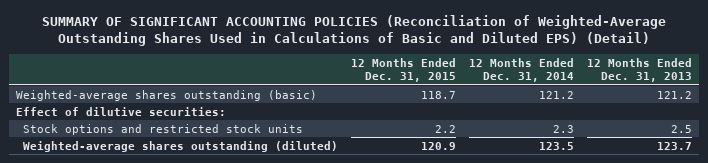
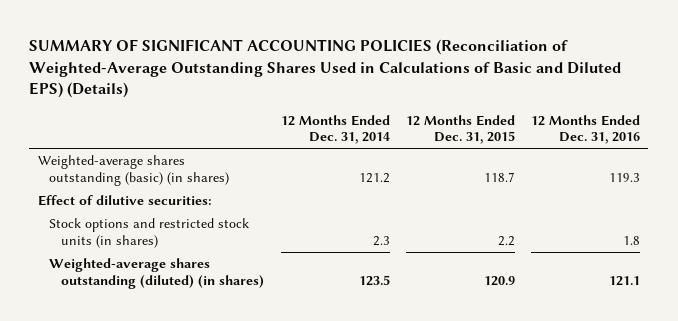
[41,15,666,47] SUMMARY OF SIGNIFICANT ACCOUNTING POLICIES (Reconciliation of Weighted-Average Outstanding Shares Used in Calculations of Basic and Diluted EPS) (Detail) -> [29,39,622,99] SUMMARY OF SIGNIFICANT ACCOUNTING POLICIES (Reconciliation of Weighted-Average Outstanding Shares Used in Calculations of Basic and Diluted EPS) (Details)
[587,57,693,83] 12 Months Ended Dec. 31, 2013 -> none
none -> [531,114,641,145] 12 Months Ended Dec. 31, 2016
[15,89,317,101] Weighted-average shares outstanding (basic) -> [37,155,230,186] Weighted-average shares outstanding (basic) (in shares)
[23,123,304,135] Stock options and restricted stock units -> [49,218,250,248] Stock options and restricted stock units (in shares)
[23,140,339,152] Weighted-average shares outstanding (diluted) -> [49,258,265,289] Weighted-average shares outstanding (diluted) (in shares)

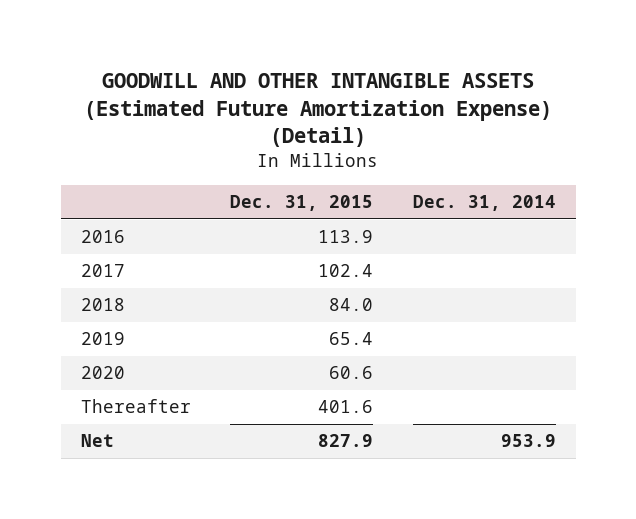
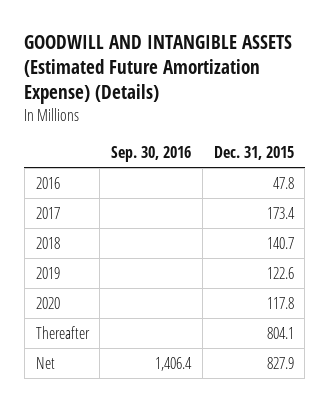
[84,73,553,148] GOODWILL AND OTHER INTANGIBLE ASSETS (Estimated Future Amortization Expense) (Detail) -> [24,35,293,105] GOODWILL AND INTANGIBLE ASSETS (Estimated Future Amortization Expense) (Details)
[412,195,556,212] Dec. 31, 2014 -> none
none -> [111,146,192,163] Sep. 30, 2016
[318,230,374,244] 113.9 -> [272,176,294,189] 47.8
[318,264,374,278] 102.4 -> [266,206,295,219] 173.4
[329,298,374,312] 84.0 -> [266,236,294,249] 140.7
[329,332,374,346] 65.4 -> [266,266,294,279] 122.6
[329,366,374,380] 60.6 -> [266,296,294,309] 117.8
[318,400,374,414] 401.6 -> [266,326,294,339] 804.1

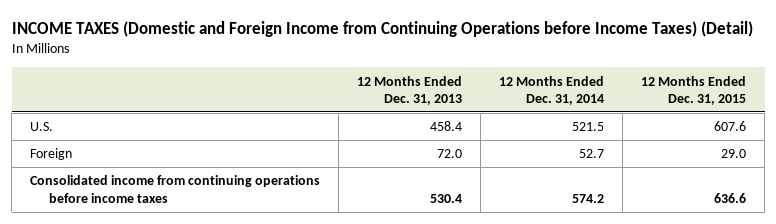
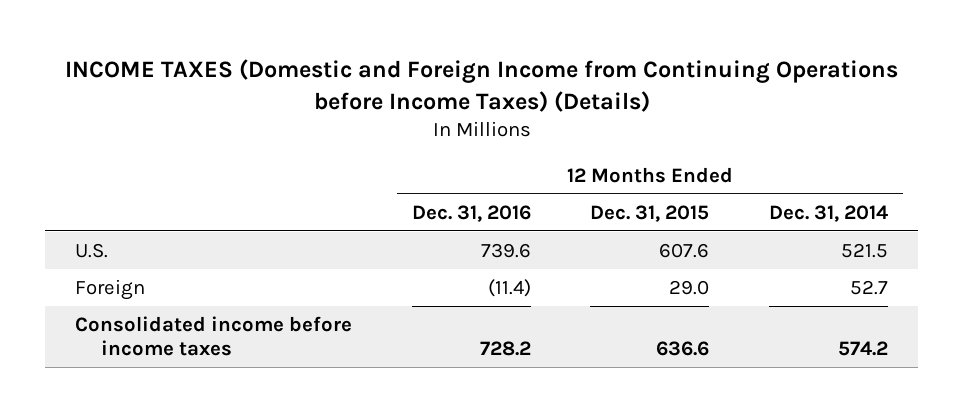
[11,20,753,37] INCOME TAXES (Domestic and Foreign Income from Continuing Operations before Income Taxes) (Detail) -> [64,59,898,112] INCOME TAXES (Domestic and Foreign Income from Continuing Operations before Income Taxes) (Details)
[357,75,463,105] 12 Months Ended Dec. 31, 2013 -> none
none -> [411,204,531,222] Dec. 31, 2016
[30,175,321,203] Consolidated income from continuing operations before income taxes -> [75,315,353,357] Consolidated income before income taxes

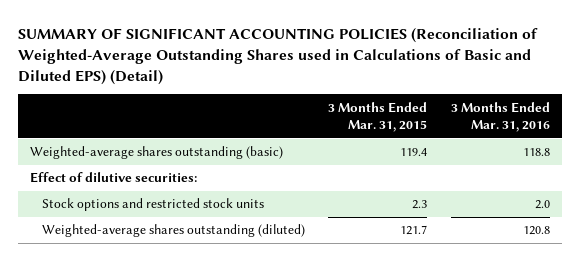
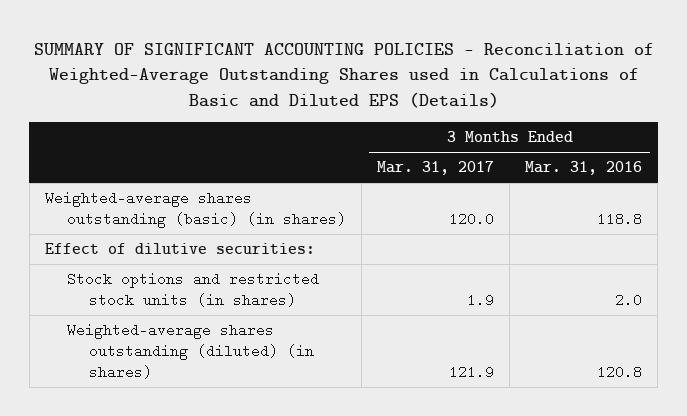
[18,28,539,85] SUMMARY OF SIGNIFICANT ACCOUNTING POLICIES (Reconciliation of Weighted-Average Outstanding Shares used in Calculations of Basic and Diluted EPS) (Detail) -> [33,42,654,108] SUMMARY OF SIGNIFICANT ACCOUNTING POLICIES - Reconciliation of Weighted-Average Outstanding Shares used in Calculations of Basic and Diluted EPS (Details)
[328,101,428,132] 3 Months Ended Mar. 31, 2015 -> none
none -> [377,161,495,176] Mar. 31, 2017
[30,146,284,160] Weighted-average shares outstanding (basic) -> [44,191,347,229] Weighted-average shares outstanding (basic) (in shares)
[41,198,264,212] Stock options and restricted stock units -> [67,272,320,308] Stock options and restricted stock units (in shares)
[41,224,305,238] Weighted-average shares outstanding (diluted) -> [67,323,315,379] Weighted-average shares outstanding (diluted) (in shares)

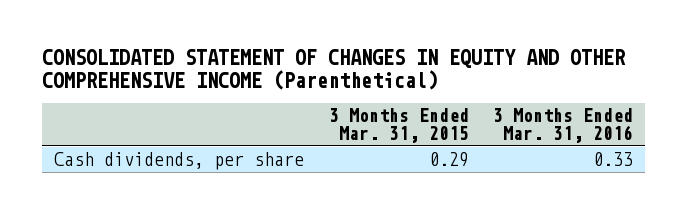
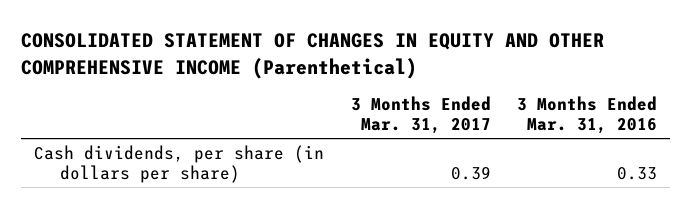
[328,108,469,144] 3 Months Ended Mar. 31, 2015 -> none
none -> [350,96,491,135] 3 Months Ended Mar. 31, 2017
[54,152,305,171] Cash dividends, per share -> [34,144,325,183] Cash dividends, per share (in dollars per share)

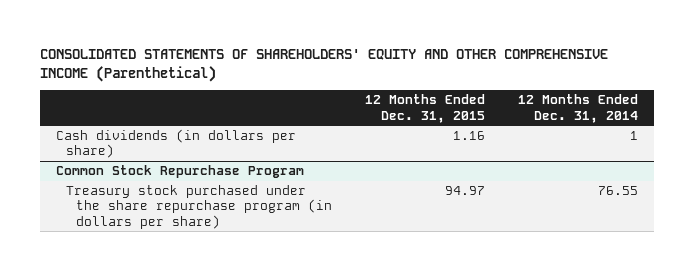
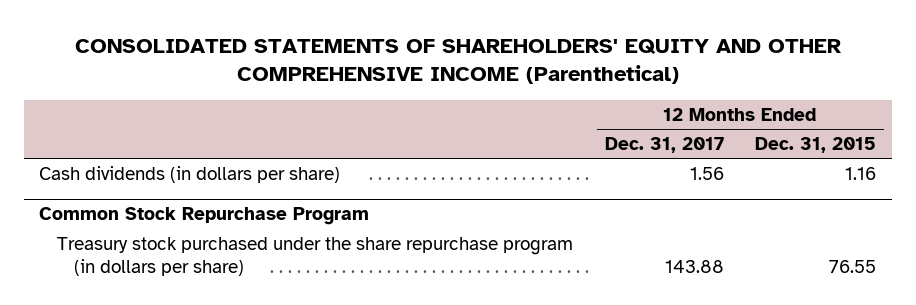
[517,94,638,123] 12 Months Ended Dec. 31, 2014 -> none
none -> [604,136,724,153] Dec. 31, 2017
[444,186,485,196] 94.97 -> [829,259,877,273] 76.55

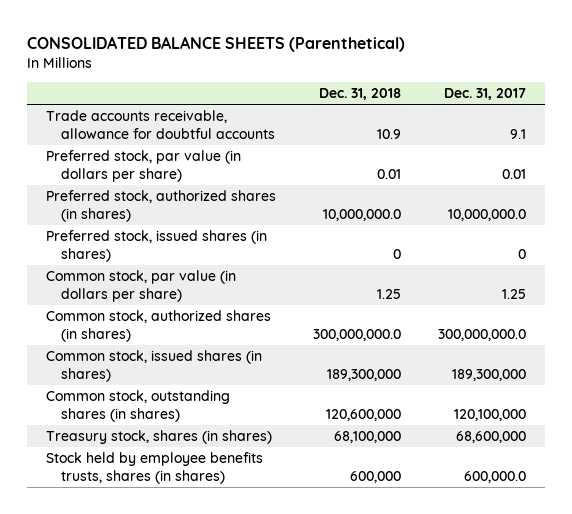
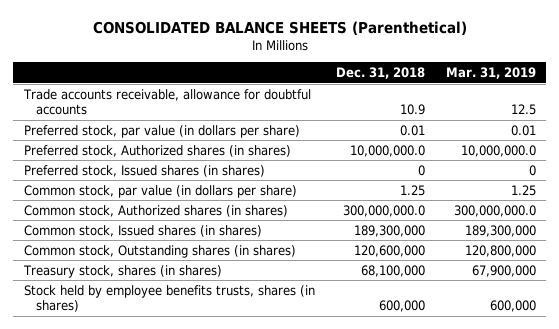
[444,87,527,100] Dec. 31, 2017 -> none
none -> [445,67,536,80] Mar. 31, 2019
[45,190,276,223] Preferred stock, authorized shares (in shares) -> [23,144,291,157] Preferred stock, Authorized shares (in shares)
[45,230,267,263] Preferred stock, issued shares (in shares) -> [23,164,265,177] Preferred stock, Issued shares (in shares)
[45,310,271,343] Common stock, authorized shares (in shares) -> [23,204,288,217] Common stock, Authorized shares (in shares)
[45,350,262,383] Common stock, issued shares (in shares) -> [23,224,262,237] Common stock, Issued shares (in shares)
[45,390,230,423] Common stock, outstanding shares (in shares) -> [23,244,296,258] Common stock, Outstanding shares (in shares)

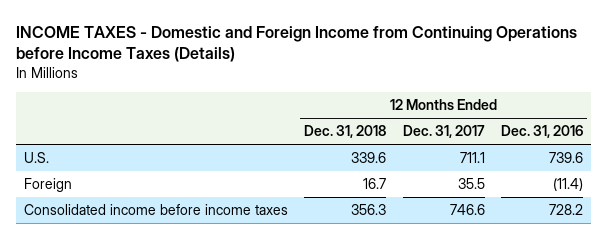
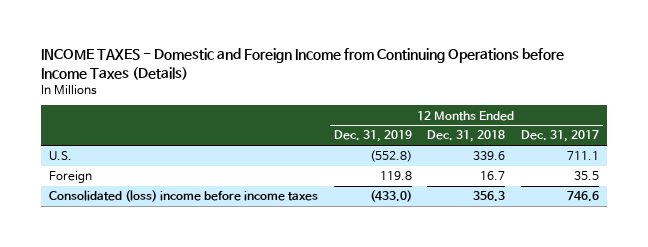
[500,125,583,139] Dec. 31, 2016 -> none
none -> [333,130,412,143] Dec. 31, 2019
[24,204,289,216] Consolidated income before income taxes -> [48,190,318,203] Consolidated (loss) income before income taxes

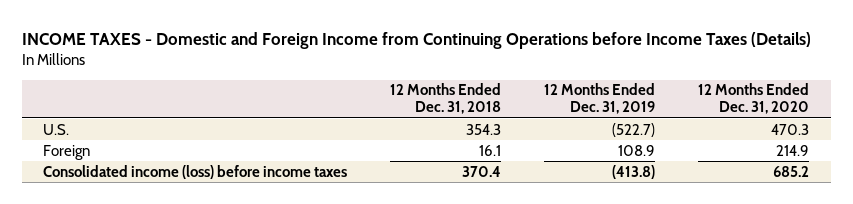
[521,130,600,143] Dec. 31, 2017 -> none
none -> [698,83,810,115] 12 Months Ended Dec. 31, 2020
[369,150,412,163] (552.8) -> [612,122,656,137] (522.7)
[473,151,506,161] 339.6 -> [466,123,502,135] 354.3
[379,171,412,181] 119.8 -> [618,144,656,156] 108.9
[480,171,506,181] 16.7 -> [479,144,502,156] 16.1
[48,190,318,203] Consolidated (loss) income before income taxes -> [43,164,348,179] Consolidated income (loss) before income taxes
[369,190,412,203] (433.0) -> [612,164,656,179] (413.8)
[473,191,506,202] 356.3 -> [462,165,502,177] 370.4

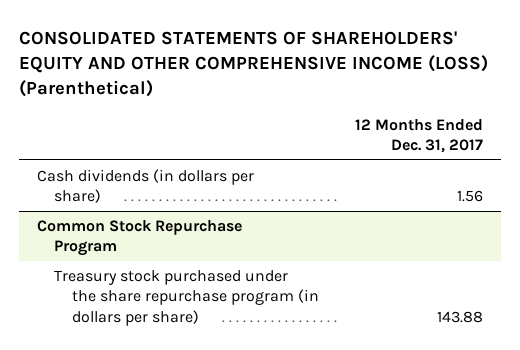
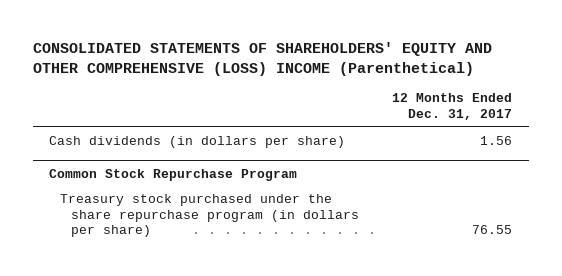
[18,30,488,97] CONSOLIDATED STATEMENTS OF SHAREHOLDERS' EQUITY AND OTHER COMPREHENSIVE INCOME (LOSS) (Parenthetical) -> [32,41,492,76] CONSOLIDATED STATEMENTS OF SHAREHOLDERS' EQUITY AND OTHER COMPREHENSIVE (LOSS) INCOME (Parenthetical)
[437,310,484,323] 143.88 -> [472,225,513,235] 76.55

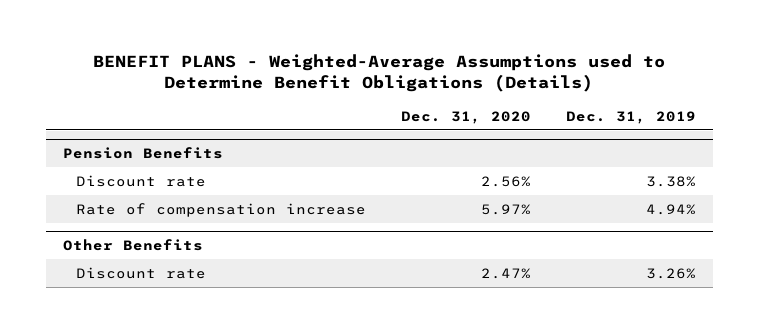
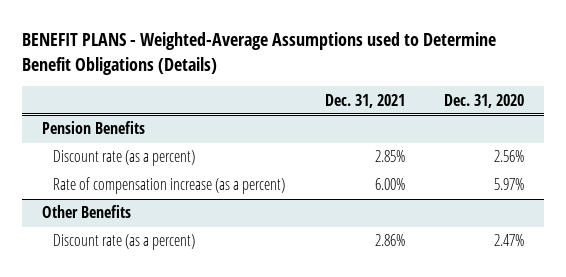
[565,110,696,124] Dec. 31, 2019 -> none
none -> [324,93,405,108] Dec. 31, 2021
[75,174,206,187] Discount rate -> [53,150,196,167] Discount rate (as a percent)
[75,202,366,217] Rate of compensation increase -> [53,177,286,195] Rate of compensation increase (as a percent)
[75,266,206,279] Discount rate -> [53,234,196,251] Discount rate (as a percent)

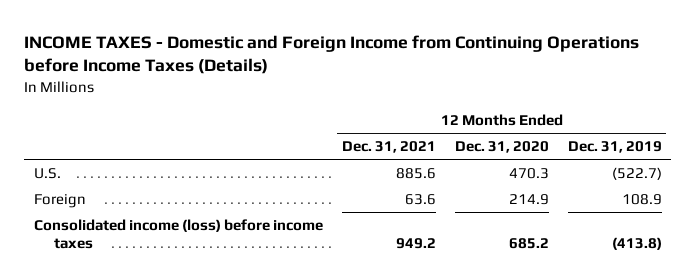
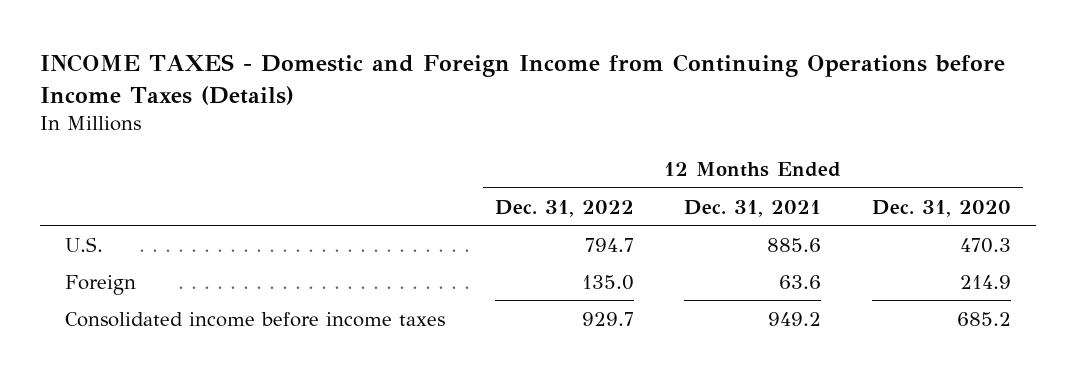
[567,141,662,154] Dec. 31, 2019 -> none
none -> [495,199,635,217] Dec. 31, 2022
[33,219,323,250] Consolidated income (loss) before income taxes -> [64,311,445,327] Consolidated income before income taxes

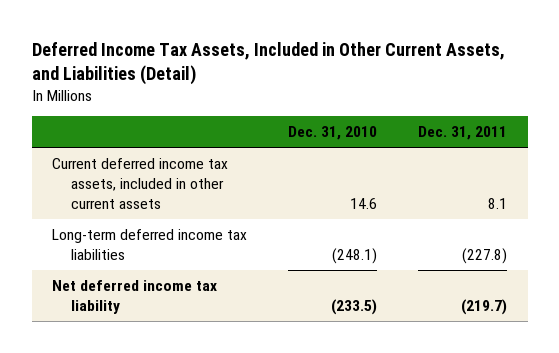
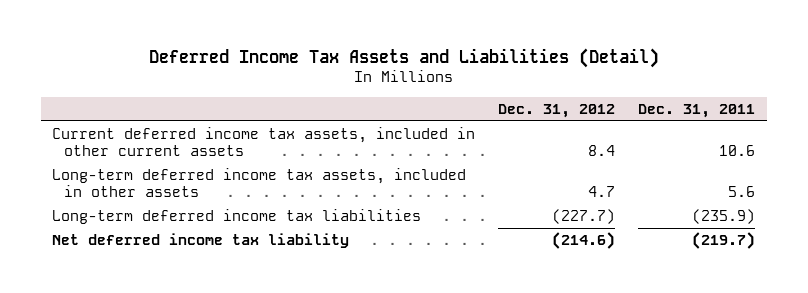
[31,41,505,85] Deferred Income Tax Assets, Included in Other Current Assets, and Liabilities (Detail) -> [148,47,659,68] Deferred Income Tax Assets and Liabilities (Detail)
[288,126,378,141] Dec. 31, 2010 -> none
none -> [498,103,616,118] Dec. 31, 2012
[488,197,508,209] 8.1 -> [719,144,756,156] 10.6
none -> [52,168,467,197] Long-term deferred income tax assets, included in other assets
[462,247,508,264] (227.8) -> [692,209,756,225] (235.9)

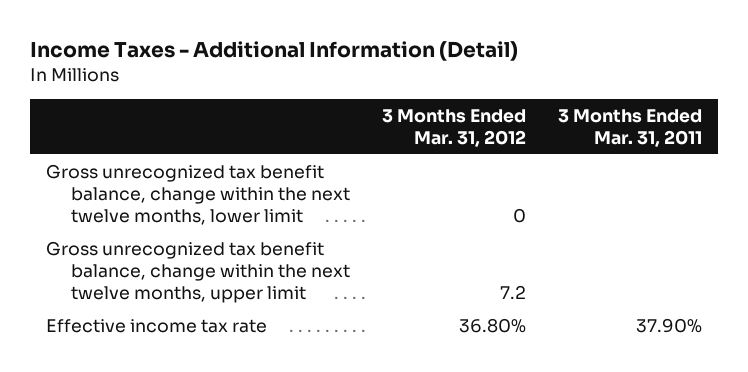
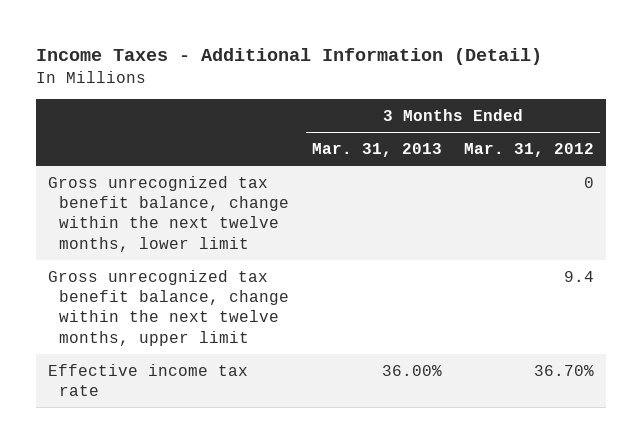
[557,108,702,147] 3 Months Ended Mar. 31, 2011 -> none
none -> [311,142,442,157] Mar. 31, 2013
[499,285,526,300] 7.2 -> [564,270,595,282] 9.4
[458,317,526,333] 36.80% -> [534,364,595,376] 36.70%

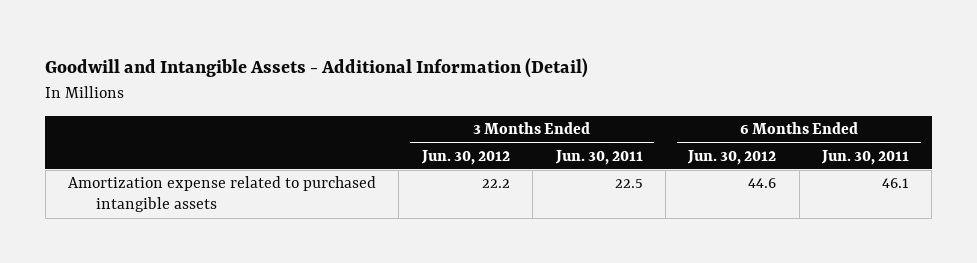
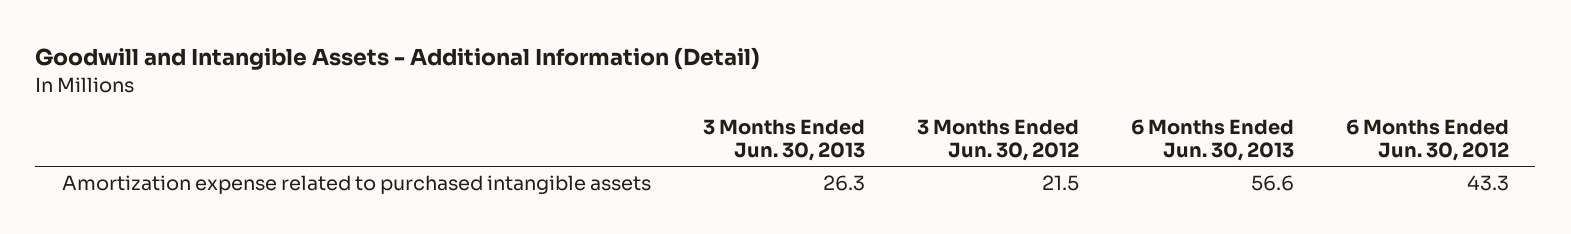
[554,149,643,165] Jun. 30, 2011 -> none
[821,149,910,165] Jun. 30, 2011 -> none
none -> [702,119,865,162] 3 Months Ended Jun. 30, 2013
none -> [1130,119,1294,162] 6 Months Ended Jun. 30, 2013
[481,179,510,189] 22.2 -> [1041,175,1079,192] 21.5
[748,178,777,189] 44.6 -> [1467,175,1510,192] 43.3

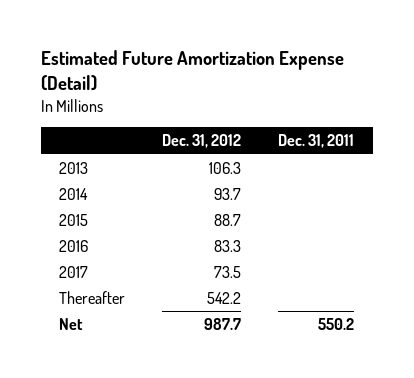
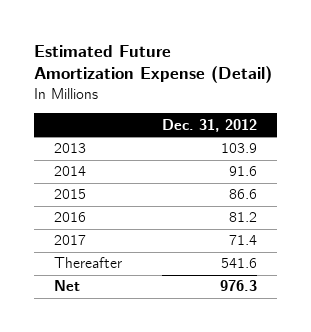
[278,134,355,149] Dec. 31, 2011 -> none
[209,161,242,174] 106.3 -> [220,143,257,154] 103.9
[214,187,242,200] 93.7 -> [228,166,257,177] 91.6
[214,213,242,226] 88.7 -> [228,189,257,200] 86.6
[214,239,242,252] 83.3 -> [228,212,257,223] 81.2
[214,265,242,278] 73.5 -> [228,235,257,246] 71.4
[207,291,242,304] 542.2 -> [220,258,257,269] 541.6
[204,317,242,330] 987.7 -> [219,280,257,292] 976.3

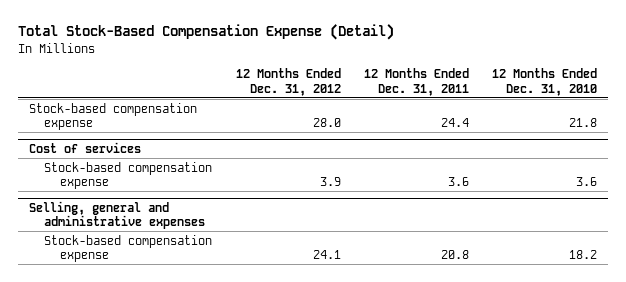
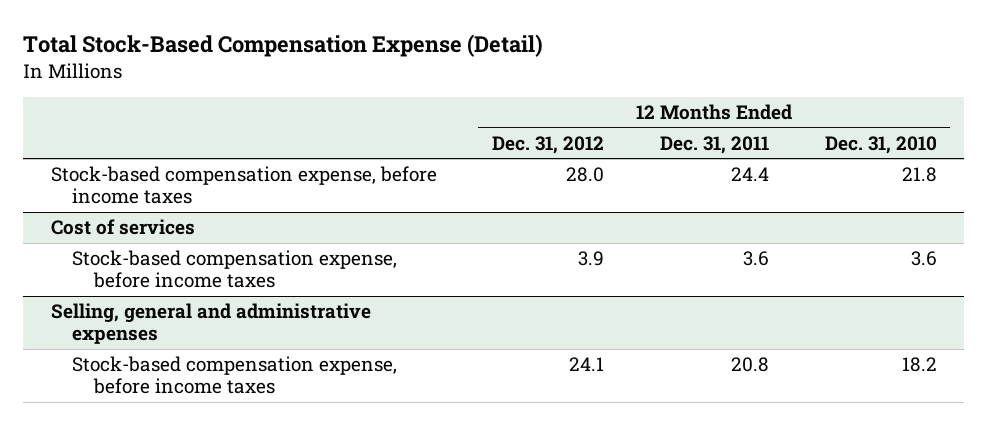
[29,102,198,130] Stock-based compensation expense -> [50,166,437,205] Stock-based compensation expense, before income taxes
[44,161,213,189] Stock-based compensation expense -> [72,250,398,289] Stock-based compensation expense, before income taxes
[44,234,213,262] Stock-based compensation expense -> [72,356,398,395] Stock-based compensation expense, before income taxes

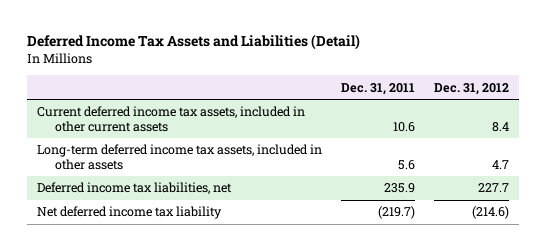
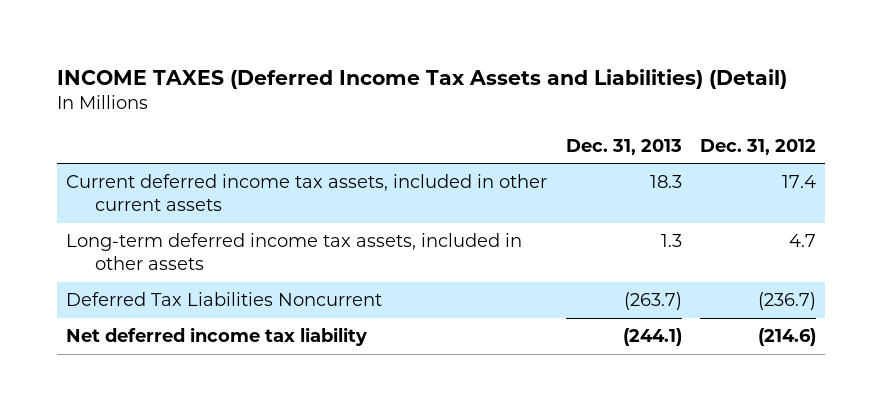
[27,34,361,51] Deferred Income Tax Assets and Liabilities (Detail) -> [57,69,788,90] INCOME TAXES (Deferred Income Tax Assets and Liabilities) (Detail)
[341,82,416,95] Dec. 31, 2011 -> none
none -> [565,138,682,155] Dec. 31, 2013
[492,121,510,132] 8.4 -> [781,175,816,189] 17.4
[36,182,232,195] Deferred income tax liabilities, net -> [66,292,383,307] Deferred Tax Liabilities Noncurrent
[478,183,510,193] 227.7 -> [757,292,816,311] (236.7)

